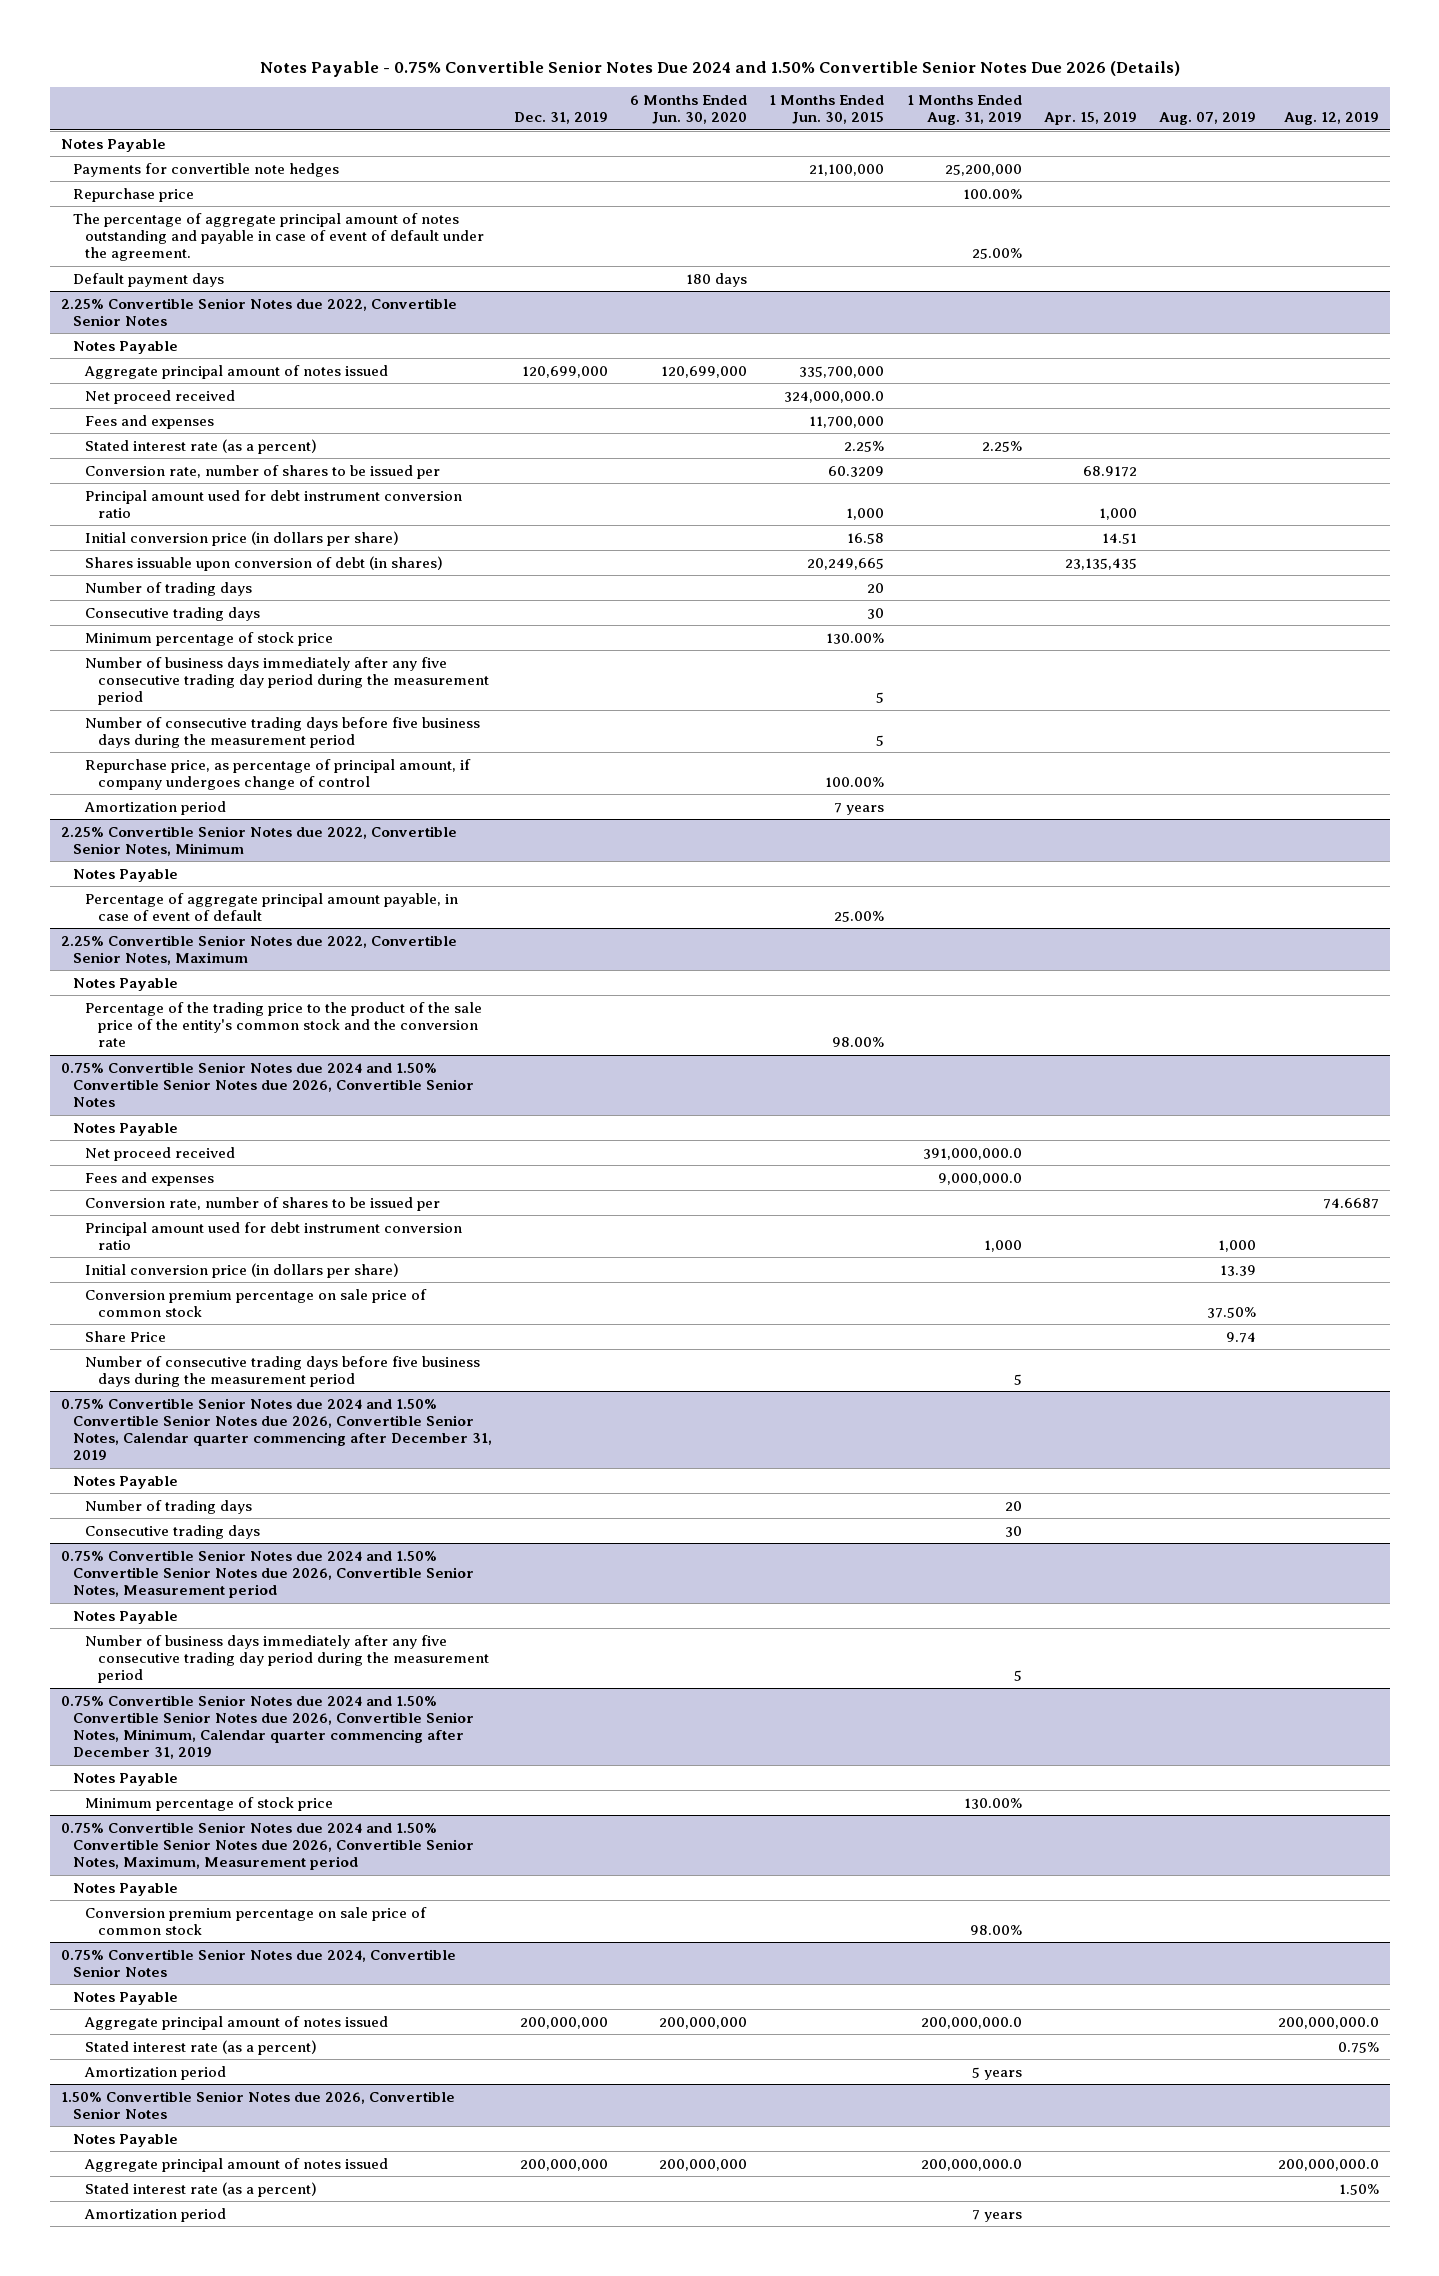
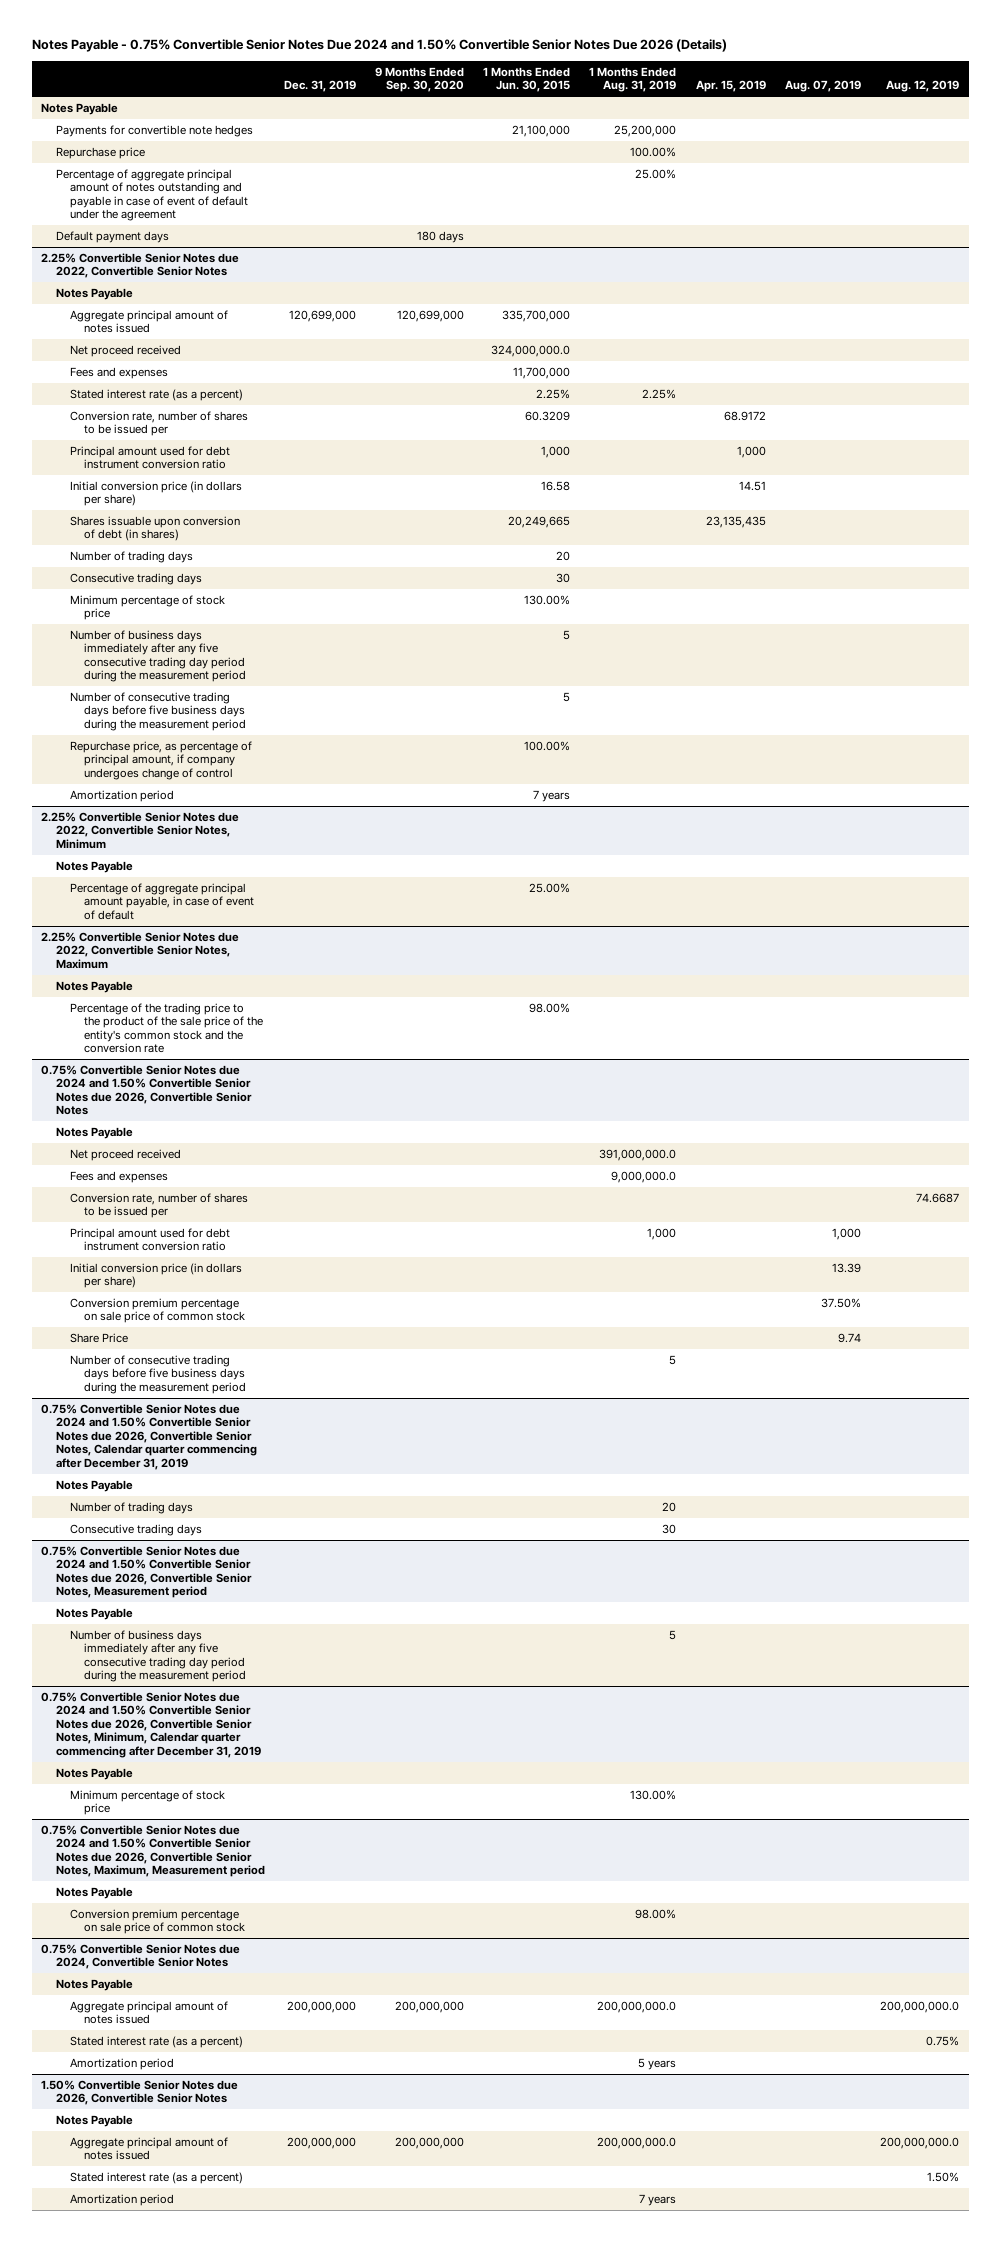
[630,95,748,125] 6 Months Ended Jun. 30, 2020 -> none
none -> [374,66,464,93] 9 Months Ended Sep. 30, 2020
[73,212,485,262] The percentage of aggregate principal amount of notes outstanding and payable in case of event of default under the agreement. -> [55,169,248,222] Percentage of aggregate principal amount of notes outstanding and payable in case of event of default under the agreement

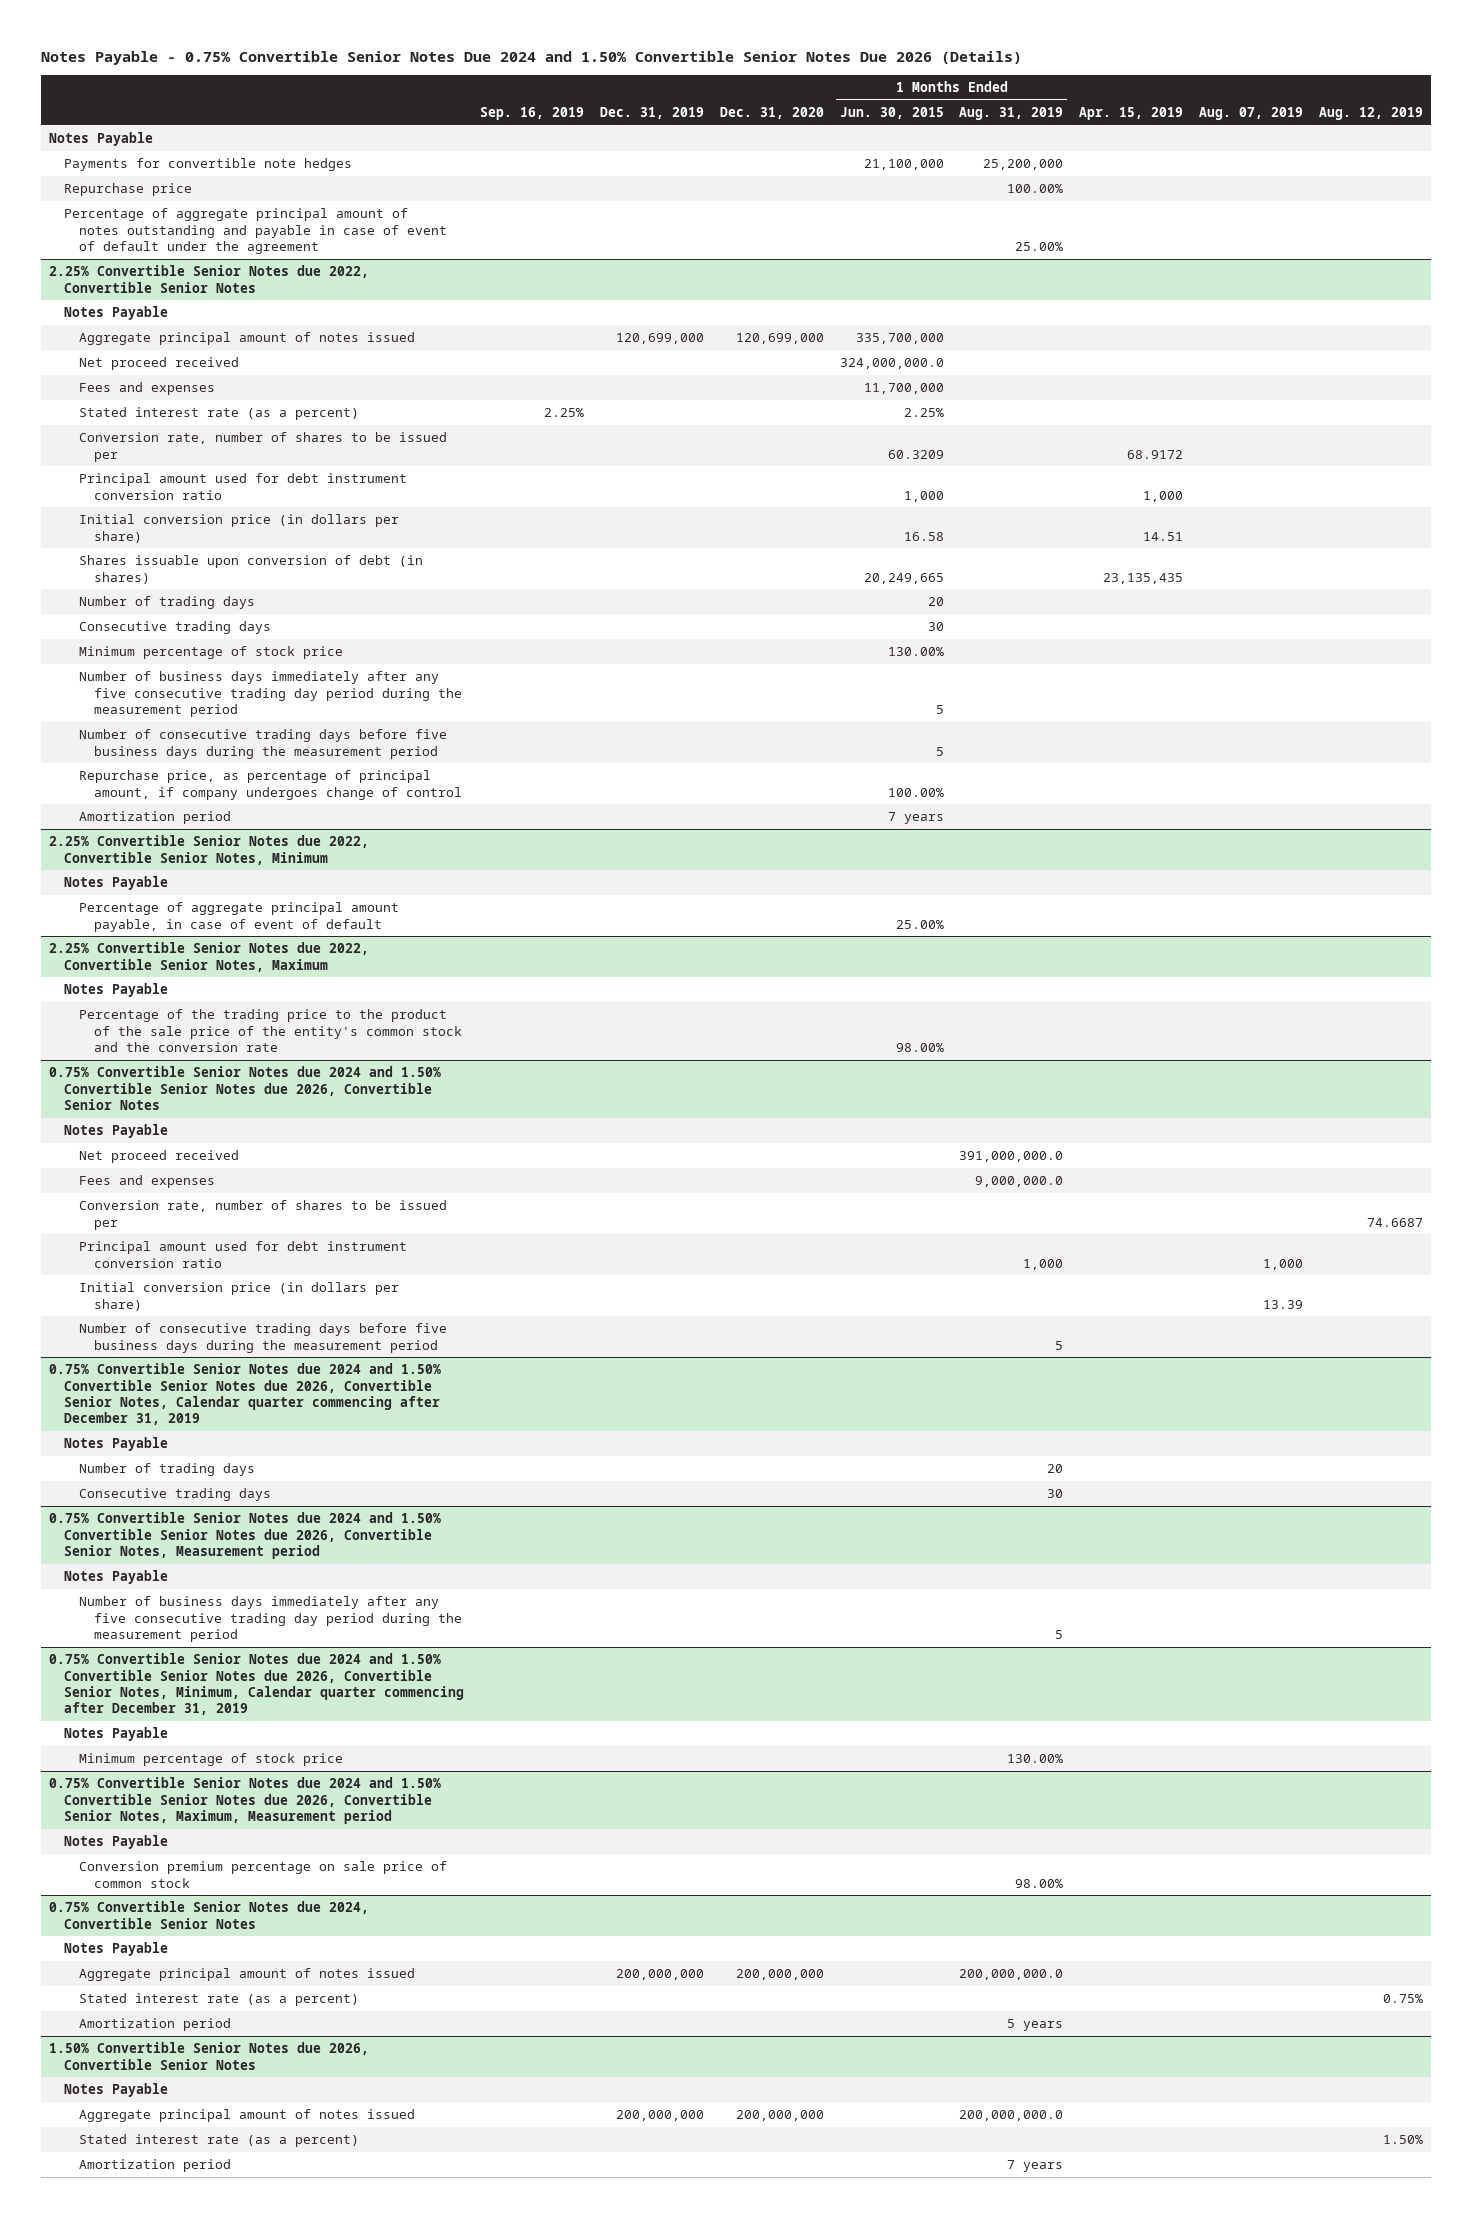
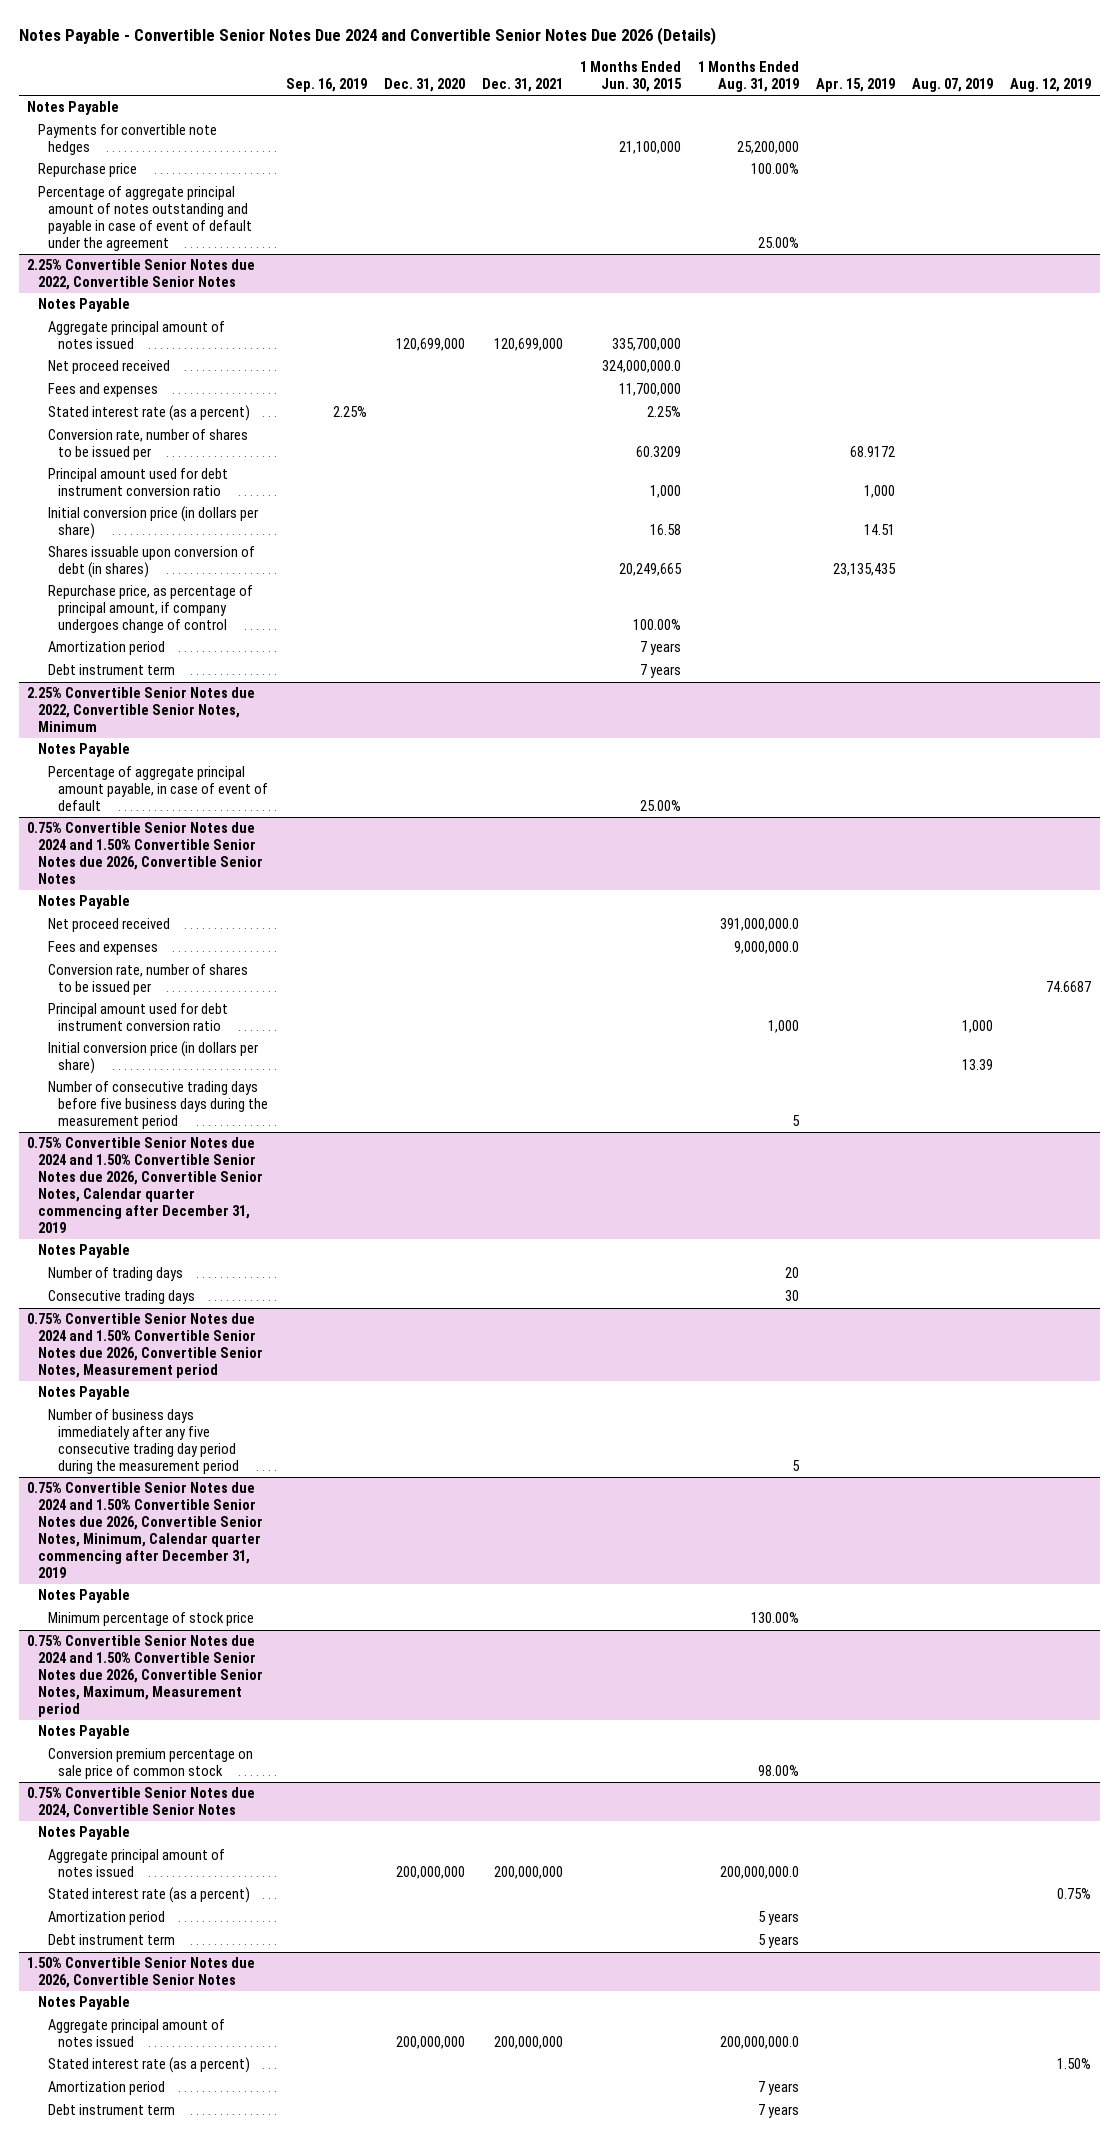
[41,50,1023,65] Notes Payable - 0.75% Convertible Senior Notes Due 2024 and 1.50% Convertible Senior Notes Due 2026 (Details) -> [18,27,716,46] Notes Payable - Convertible Senior Notes Due 2024 and Convertible Senior Notes Due 2026 (Details)
[599,107,704,120] Dec. 31, 2019 -> none
none -> [481,77,563,92] Dec. 31, 2021
[78,596,255,610] Number of trading days -> none
[78,621,271,635] Consecutive trading days -> none
[78,646,343,660] Minimum percentage of stock price -> none
[78,671,462,717] Number of business days immediately after any five consecutive trading day period during the measurement period -> none
[78,729,447,759] Number of consecutive trading days before five business days during the measurement period -> none
none -> [48,664,176,676] Debt instrument term
[49,942,370,972] 2.25% Convertible Senior Notes due 2022, Convertible Senior Notes, Maximum -> none
[63,983,168,998] Notes Payable -> none
[78,1009,462,1052] Percentage of the trading price to the product of the sale price of the entity's common stock and the conversion rate -> none
none -> [48,1934,176,1946] Debt instrument term
none -> [48,2104,176,2116] Debt instrument term

